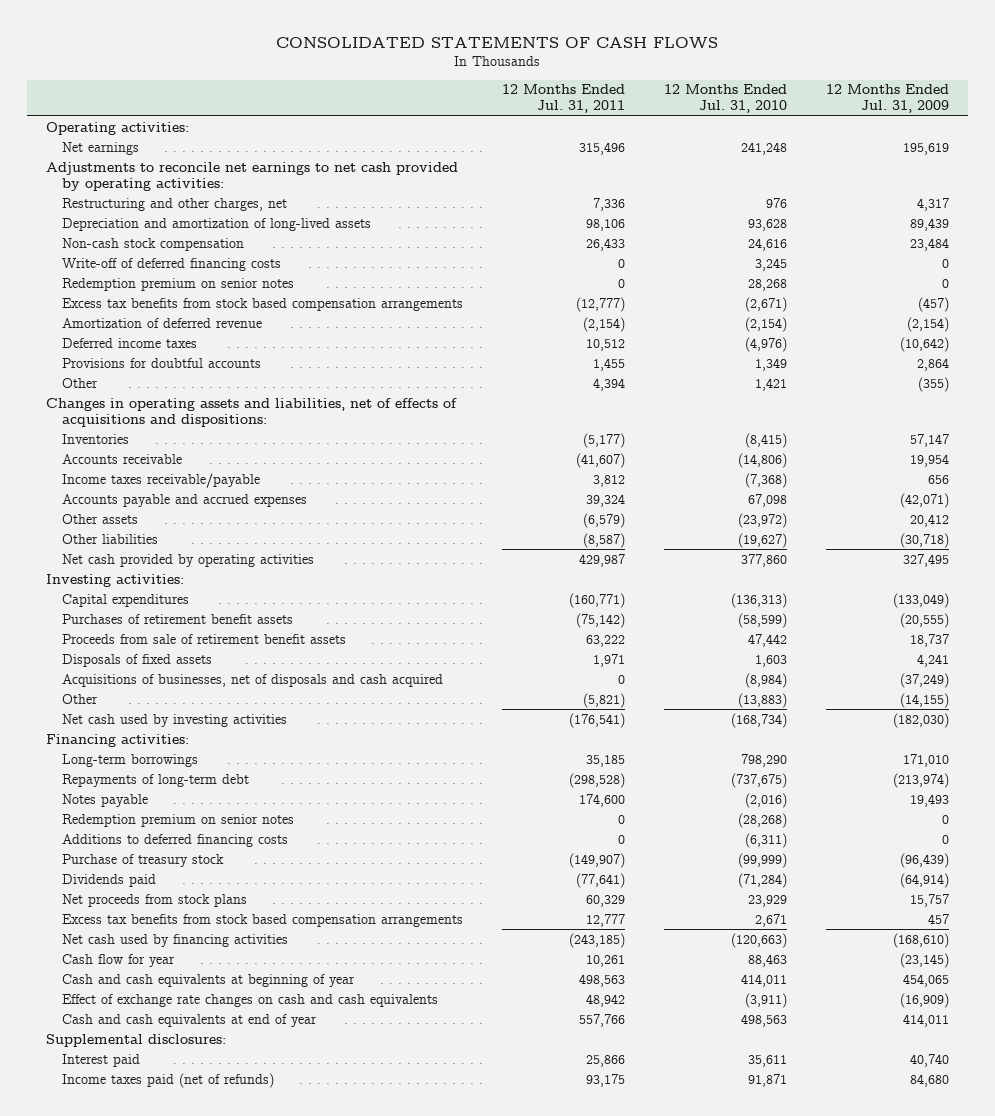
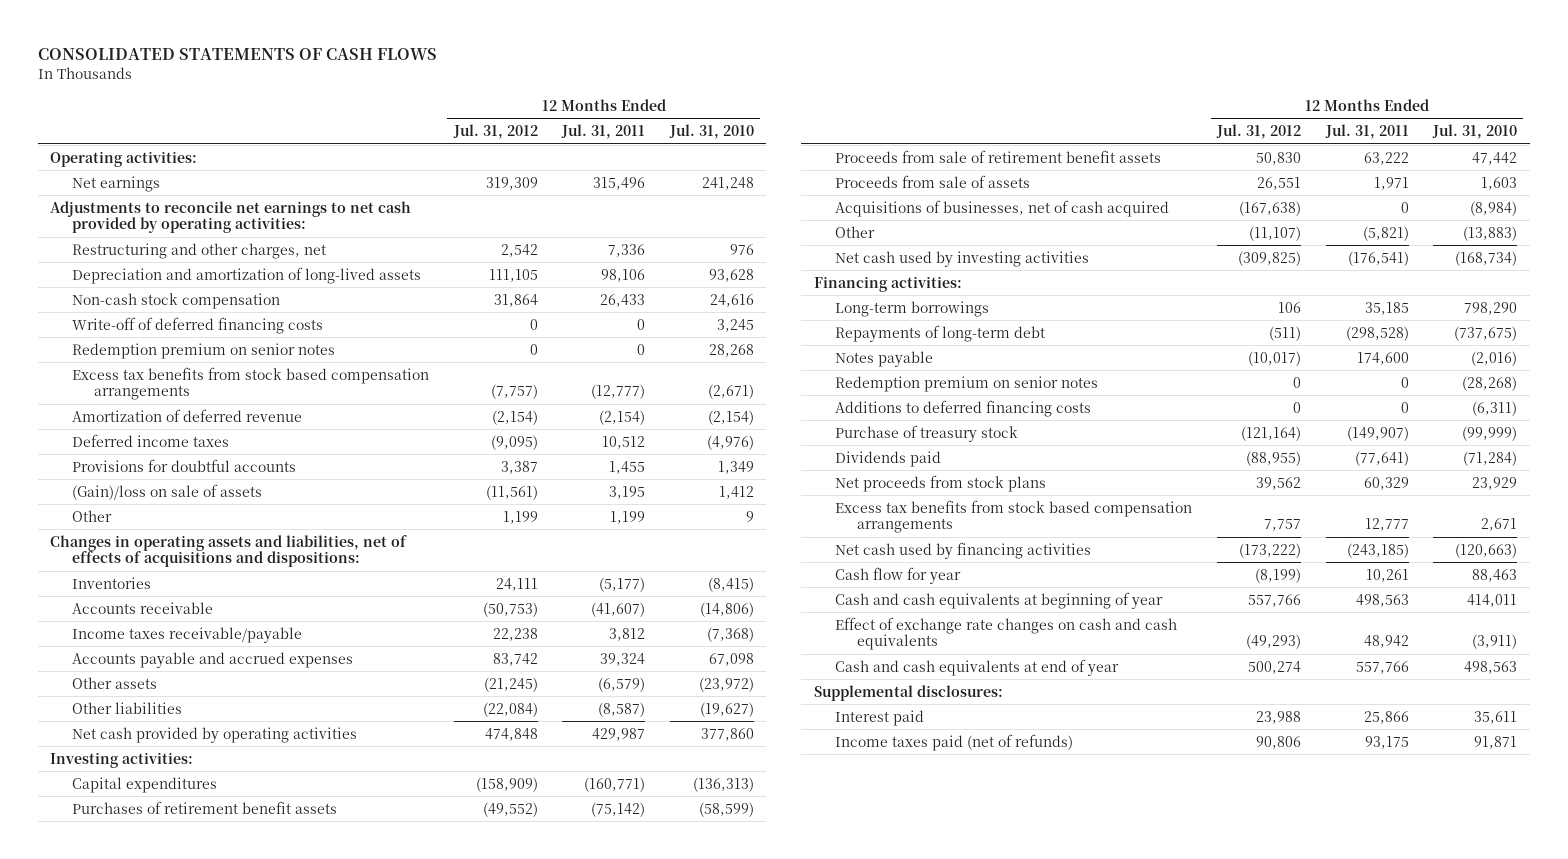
[825,84,949,114] 12 Months Ended Jul. 31, 2009 -> none
none -> [452,124,538,140] Jul. 31, 2012
none -> [71,483,262,500] (Gain)/loss on sale of assets
[593,377,626,391] 4,394 -> [610,510,646,524] 1,199
[754,377,787,391] 1,421 -> [745,510,754,522] 9
[62,653,213,667] Disposals of fixed assets -> [835,174,1031,188] Proceeds from sale of assets
[62,673,444,687] Acquisitions of businesses, net of disposals and cash acquired -> [835,199,1170,217] Acquisitions of businesses, net of cash acquired

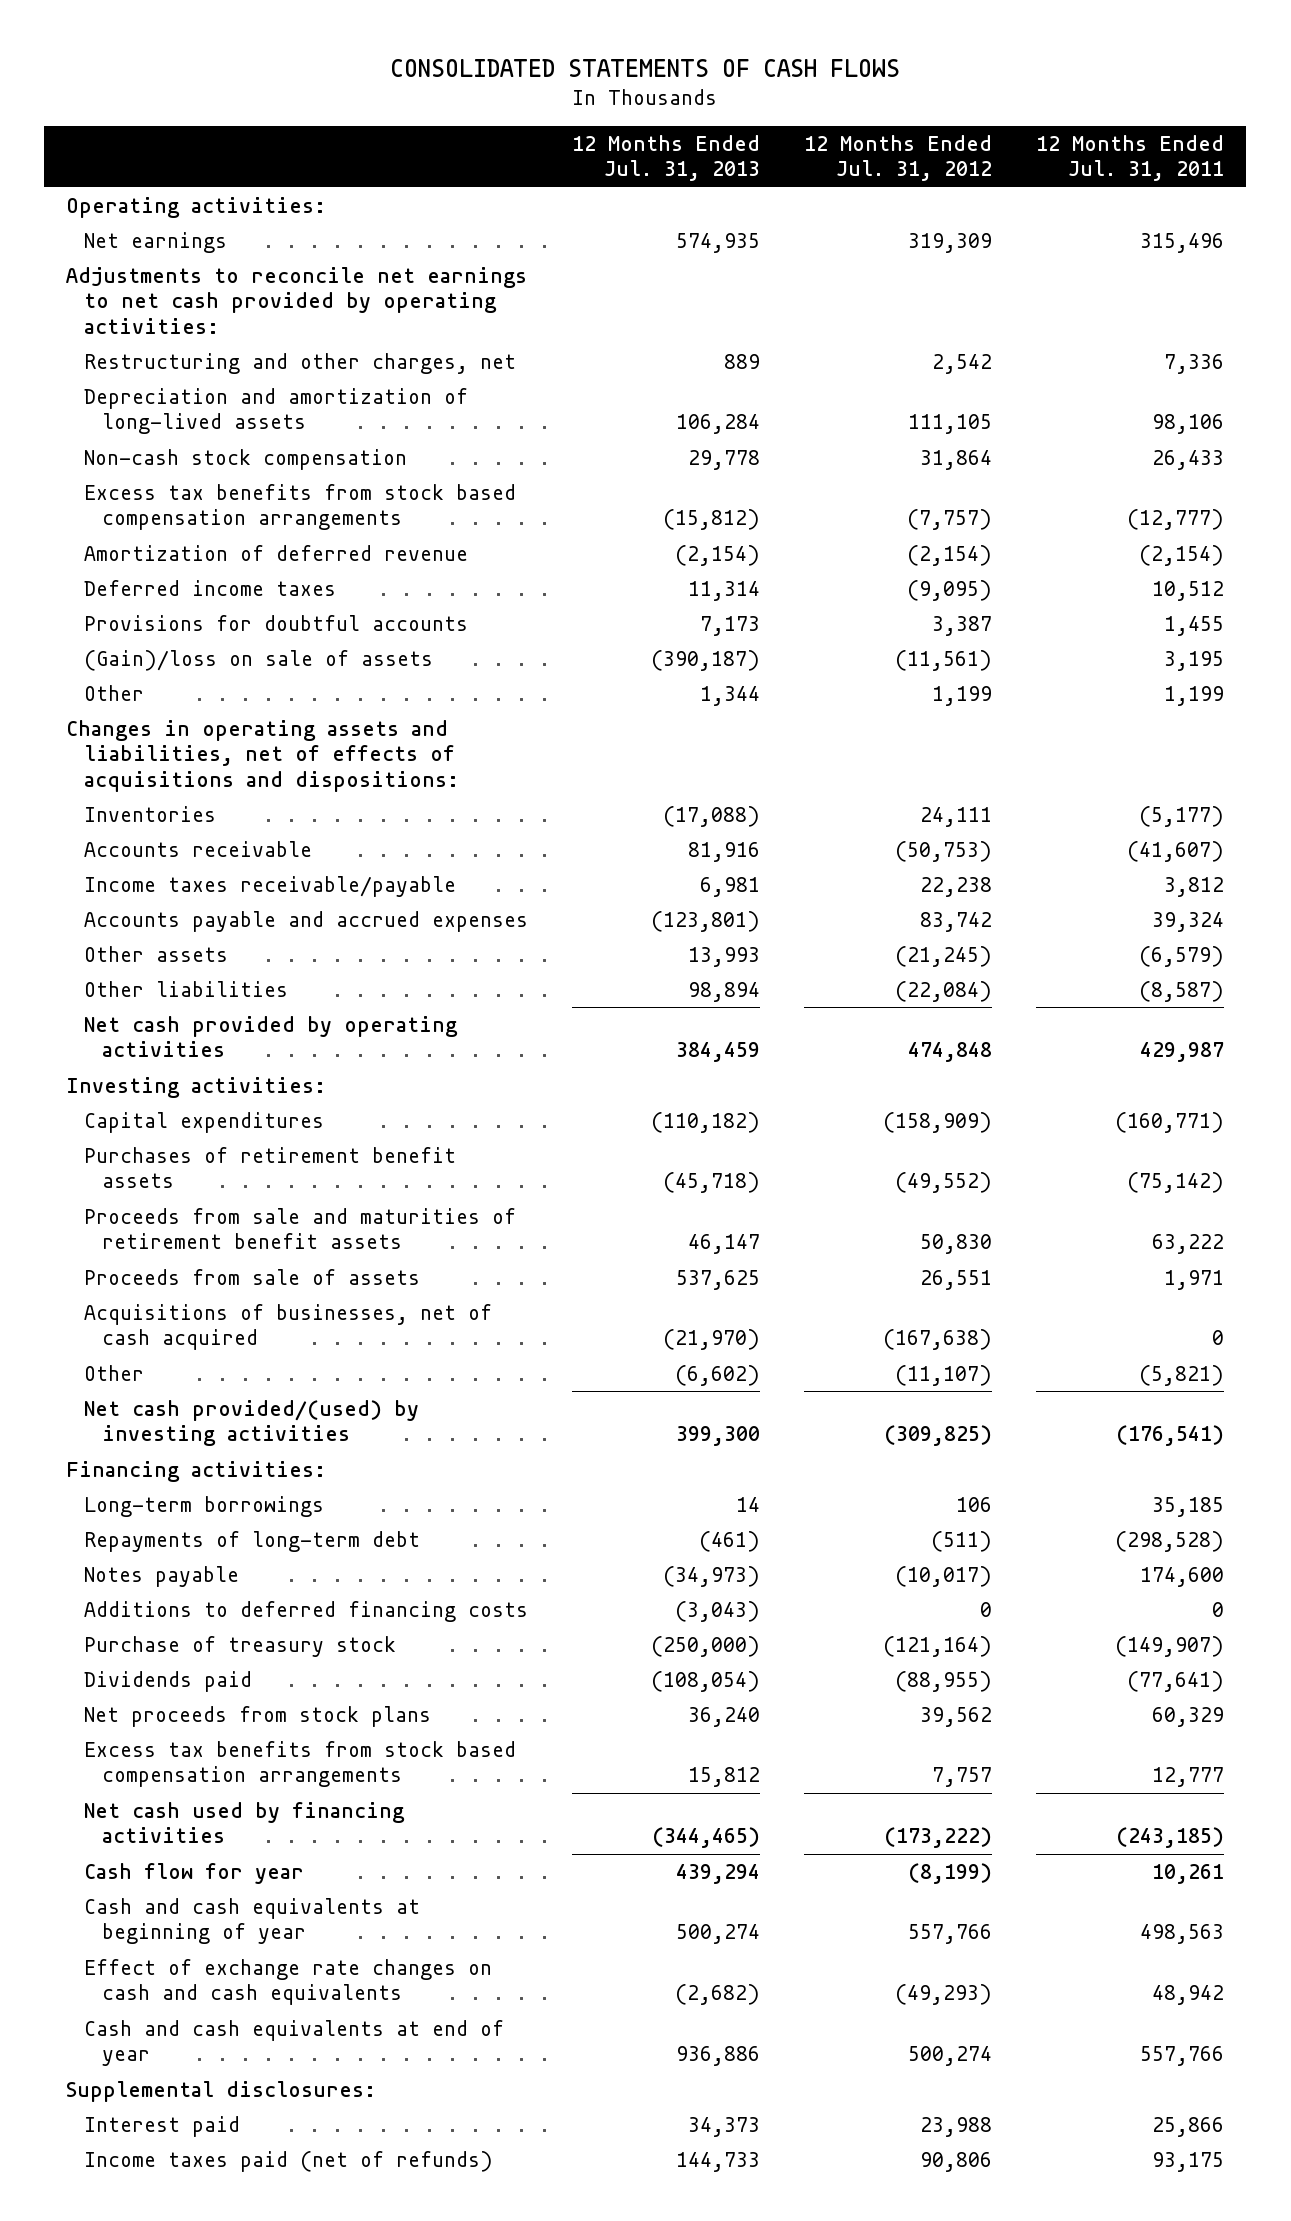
[668,124,754,140] Jul. 31, 2010 -> none
none -> [572,134,761,182] 12 Months Ended Jul. 31, 2013
[71,316,323,334] Write-off of deferred financing costs -> none
[71,342,335,359] Redemption premium on senior notes -> none
[835,149,1162,163] Proceeds from sale of retirement benefit assets -> [84,1207,517,1250] Proceeds from sale and maturities of retirement benefit assets
[835,250,1090,267] Net cash used by investing activities -> [84,1399,420,1447] Net cash provided/(used) by investing activities
[835,375,1099,392] Redemption premium on senior notes -> none

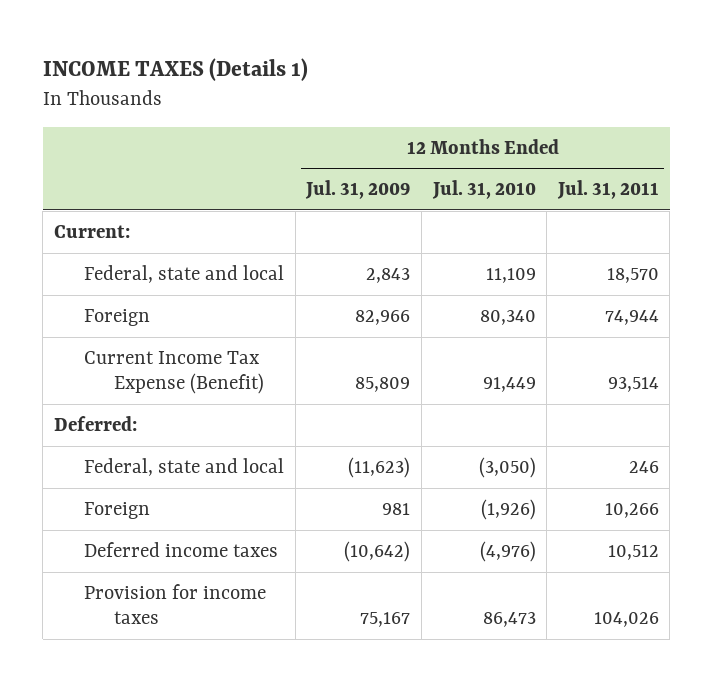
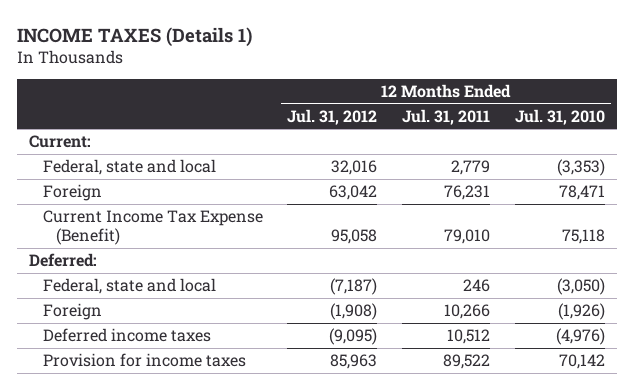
[305,180,411,200] Jul. 31, 2009 -> none
none -> [287,108,378,125] Jul. 31, 2012
[485,267,536,283] 11,109 -> [556,158,605,176] (3,353)
[606,267,659,283] 18,570 -> [450,159,490,175] 2,779
[479,309,536,325] 80,340 -> [558,184,605,200] 78,471
[604,309,659,325] 74,944 -> [443,184,490,200] 76,231
[482,377,536,393] 91,449 -> [561,229,605,245] 75,118
[607,377,659,393] 93,514 -> [443,229,490,245] 79,010
[482,612,536,628] 86,473 -> [558,353,605,369] 70,142
[593,612,659,628] 104,026 -> [442,353,490,369] 89,522

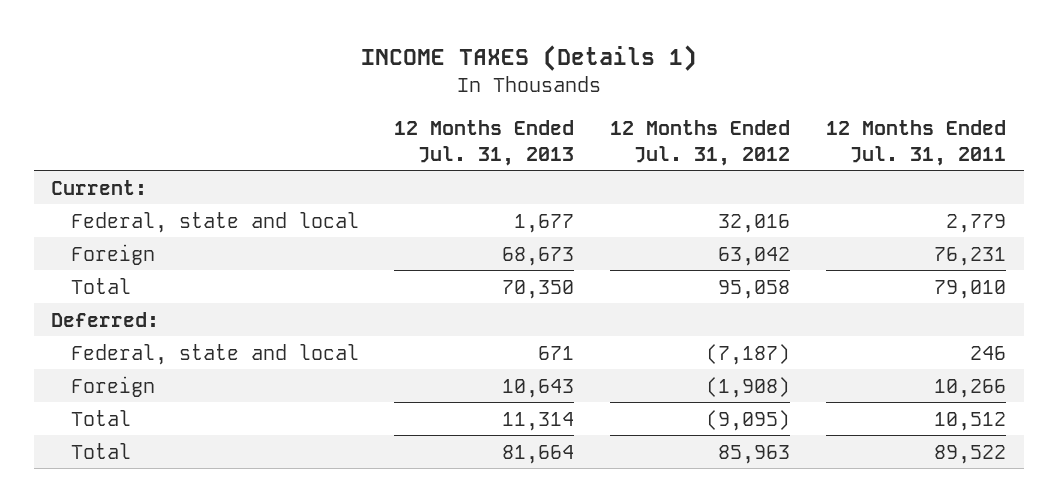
[514,108,605,125] Jul. 31, 2010 -> none
none -> [394,120,575,166] 12 Months Ended Jul. 31, 2013
[42,209,263,246] Current Income Tax Expense (Benefit) -> [70,277,131,294] Total
[42,327,211,342] Deferred income taxes -> [70,409,131,426] Total
[42,352,246,367] Provision for income taxes -> [70,442,131,459] Total

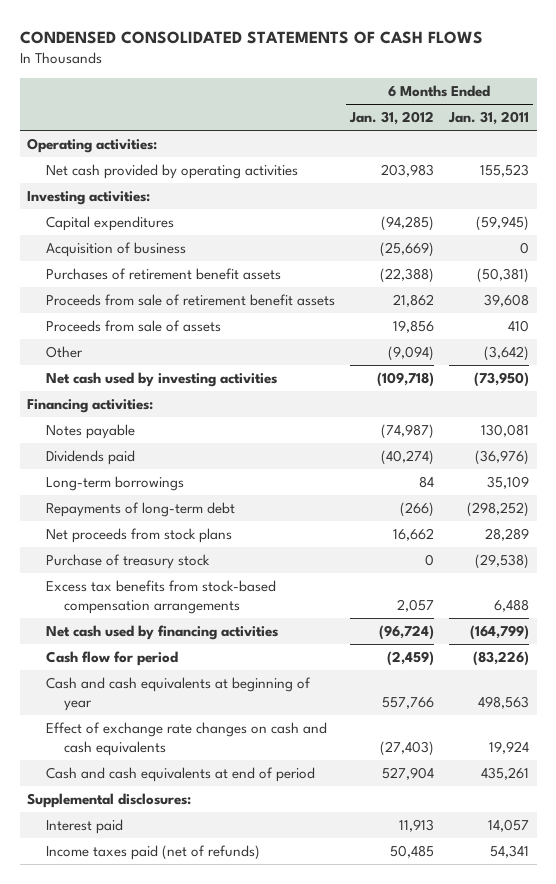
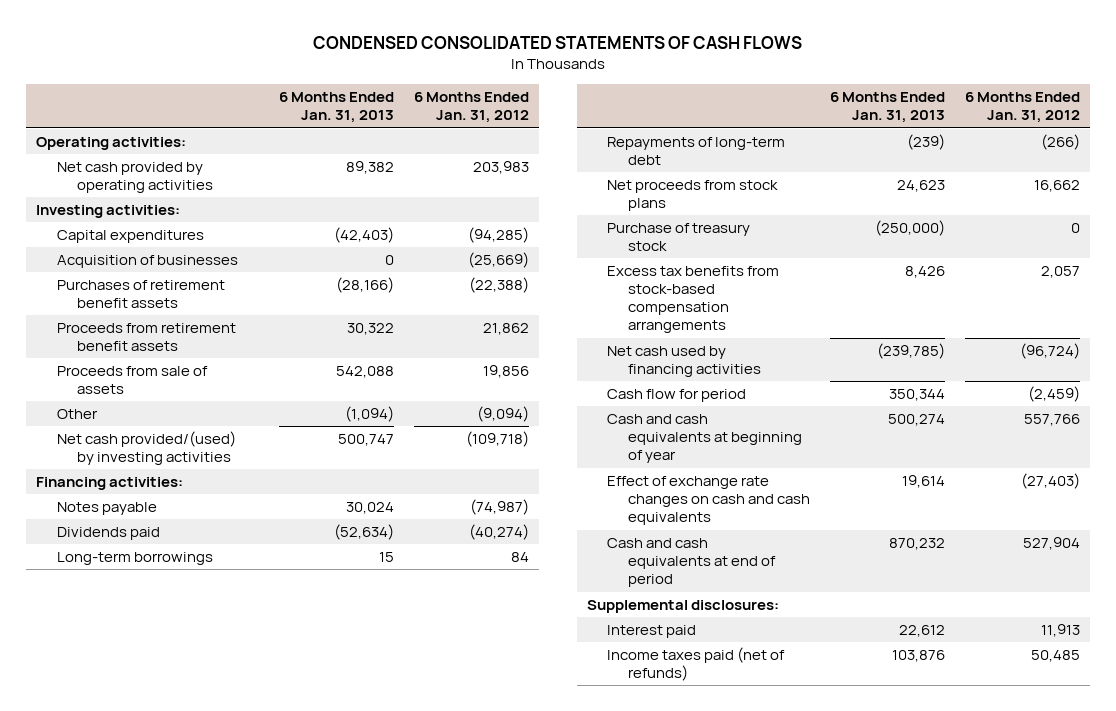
[447,111,529,126] Jan. 31, 2011 -> none
none -> [279,92,395,124] 6 Months Ended Jan. 31, 2013
[45,242,186,258] Acquisition of business -> [56,255,238,269] Acquisition of businesses
[45,294,335,307] Proceeds from sale of retirement benefit assets -> [56,323,236,352] Proceeds from retirement benefit assets
[45,372,277,388] Net cash used by investing activities -> [56,431,236,466] Net cash provided/(used) by investing activities

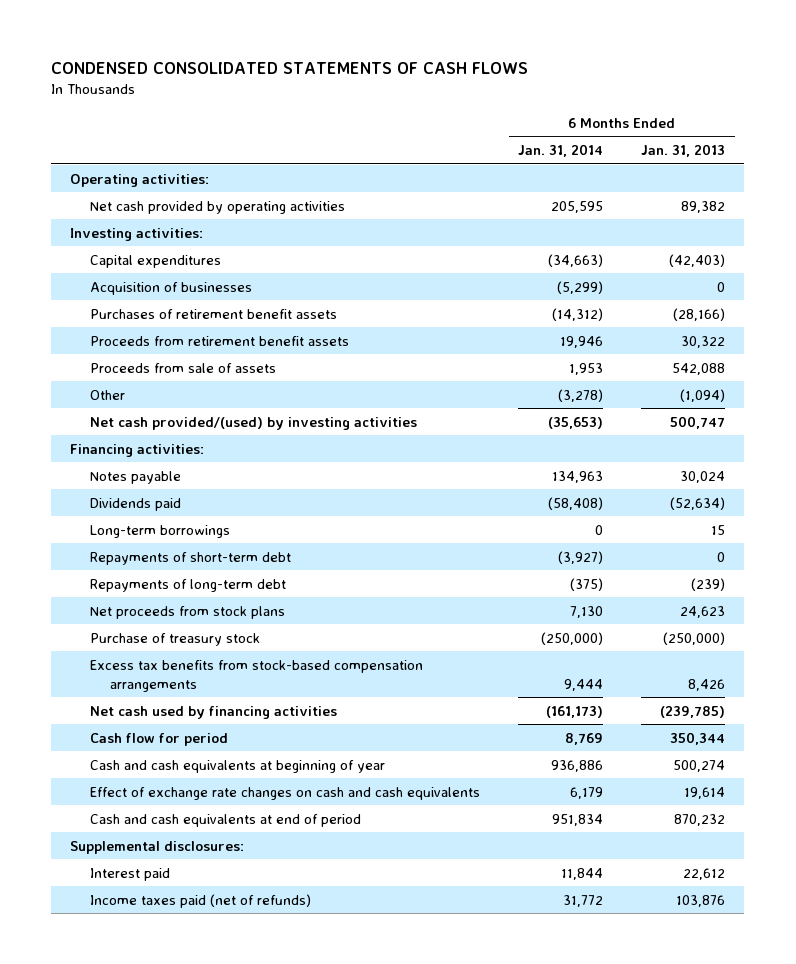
[414,92,530,124] 6 Months Ended Jan. 31, 2012 -> none
none -> [518,143,604,157] Jan. 31, 2014
none -> [90,551,292,565] Repayments of short-term debt

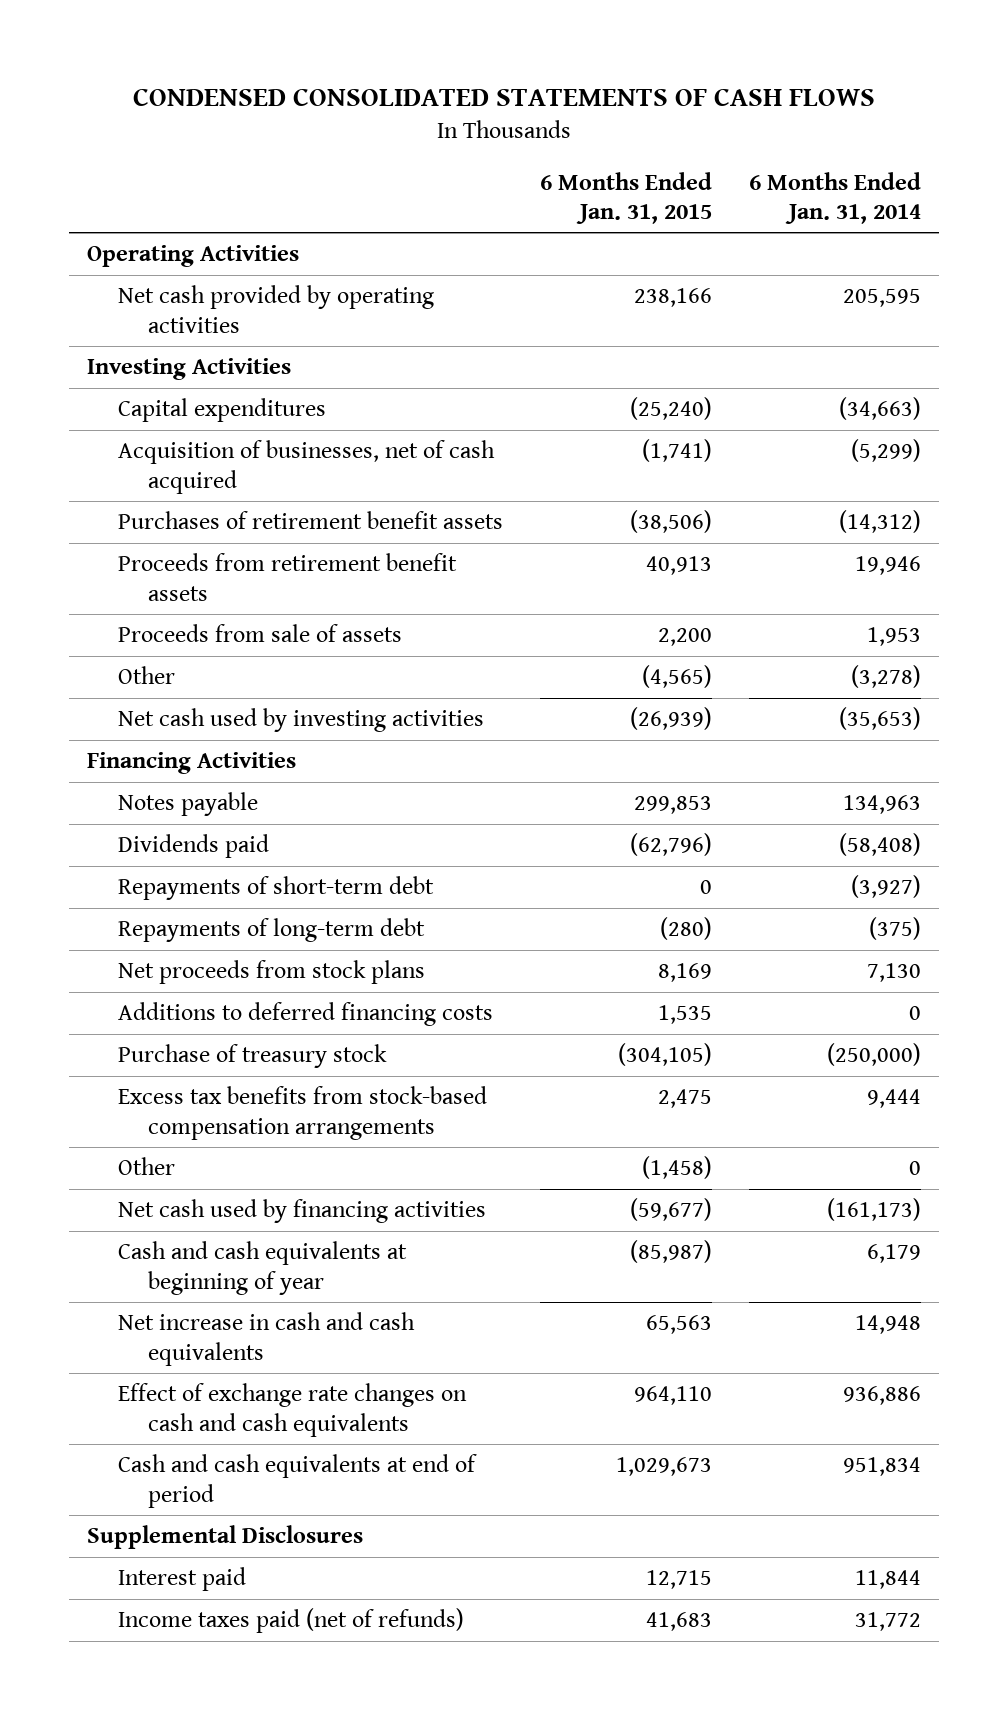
[641,143,726,157] Jan. 31, 2013 -> none
none -> [539,171,712,225] 6 Months Ended Jan. 31, 2015
[70,173,210,187] Operating activities: -> [87,245,300,268] Operating Activities
[70,227,204,241] Investing activities: -> [87,358,292,381] Investing Activities
[90,281,253,295] Acquisition of businesses -> [117,440,495,494] Acquisition of businesses, net of cash acquired
[90,416,418,430] Net cash provided/(used) by investing activities -> [117,708,484,733] Net cash used by investing activities
[70,443,205,457] Financing activities: -> [87,752,297,775] Financing Activities
[90,524,231,538] Long-term borrowings -> none
none -> [117,1002,493,1027] Additions to deferred financing costs
none -> [117,1157,175,1176] Other
[90,732,229,746] Cash flow for period -> none
[551,759,604,772] 936,886 -> [866,1244,921,1264] 6,179
none -> [117,1312,415,1366] Net increase in cash and cash equivalents
[570,786,604,799] 6,179 -> [842,1386,921,1406] 936,886
[70,840,245,854] Supplemental disclosures: -> [87,1525,364,1550] Supplemental Disclosures

